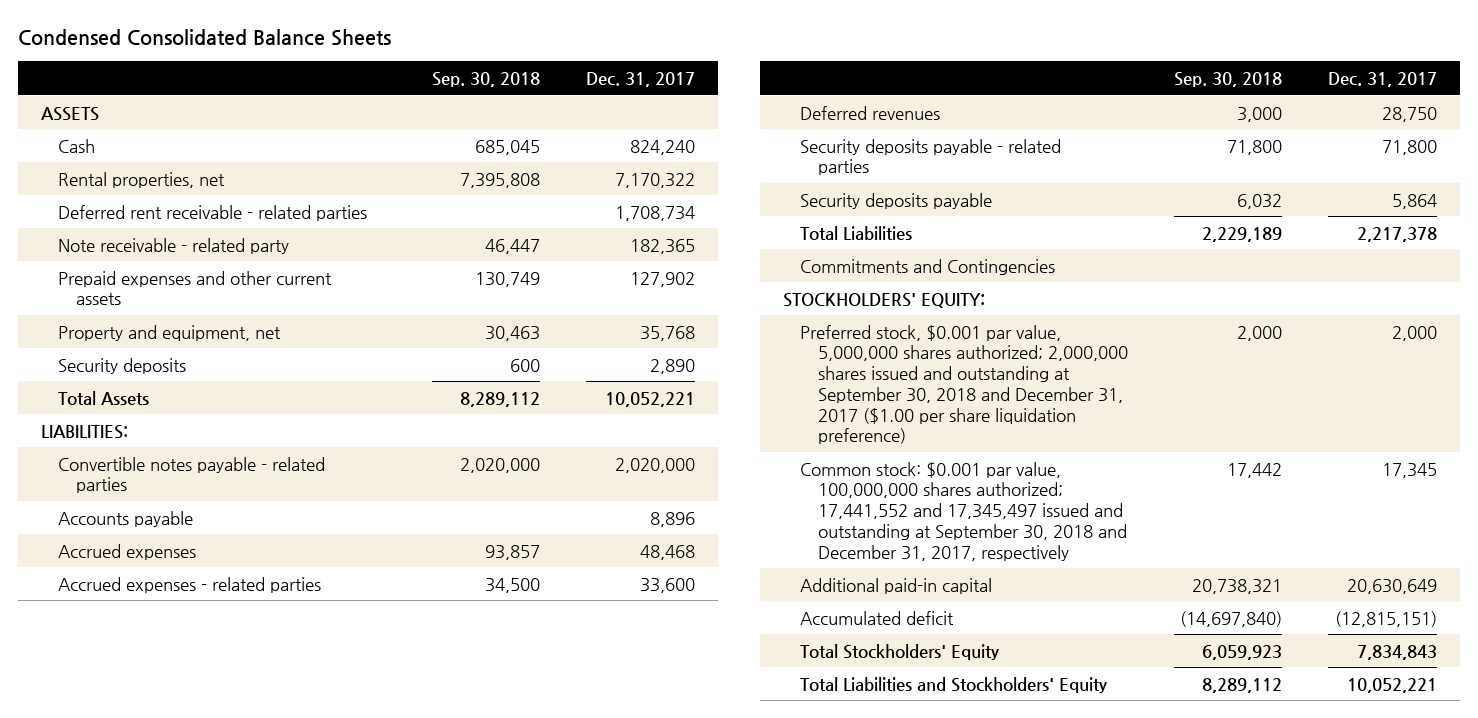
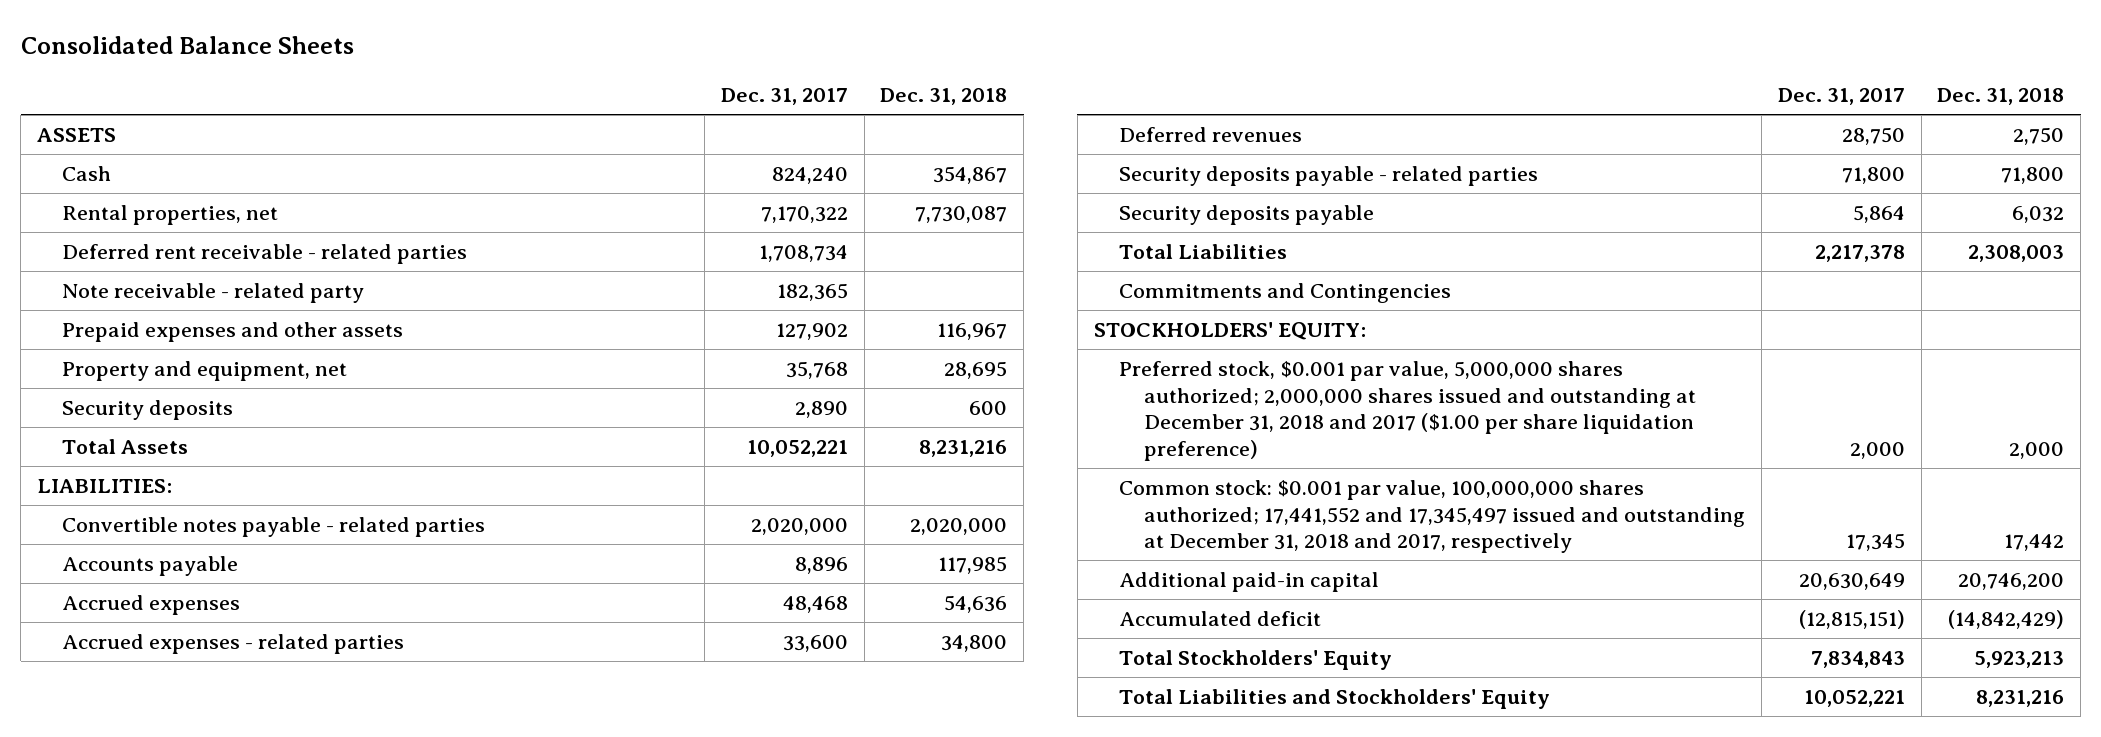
[18,29,392,47] Condensed Consolidated Balance Sheets -> [20,35,354,54] Consolidated Balance Sheets
[431,71,540,87] Sep. 30, 2018 -> none
none -> [880,88,1008,106] Dec. 31, 2018
[58,270,333,306] Prepaid expenses and other current assets -> [62,321,404,342] Prepaid expenses and other assets
[800,324,1128,445] Preferred stock, $0.001 par value, 5,000,000 shares authorized; 2,000,000 shares issued and outstanding at September 30, 2018 and December 31, 2017 ($1.00 per share liquidation preference) -> [1119,360,1697,461] Preferred stock, $0.001 par value, 5,000,000 shares authorized; 2,000,000 shares issued and outstanding at December 31, 2018 and 2017 ($1.00 per share liquidation preference)
[800,461,1127,561] Common stock: $0.001 par value, 100,000,000 shares authorized; 17,441,552 and 17,345,497 issued and outstanding at September 30, 2018 and December 31, 2017, respectively -> [1119,479,1746,554] Common stock: $0.001 par value, 100,000,000 shares authorized; 17,441,552 and 17,345,497 issued and outstanding at December 31, 2018 and 2017, respectively

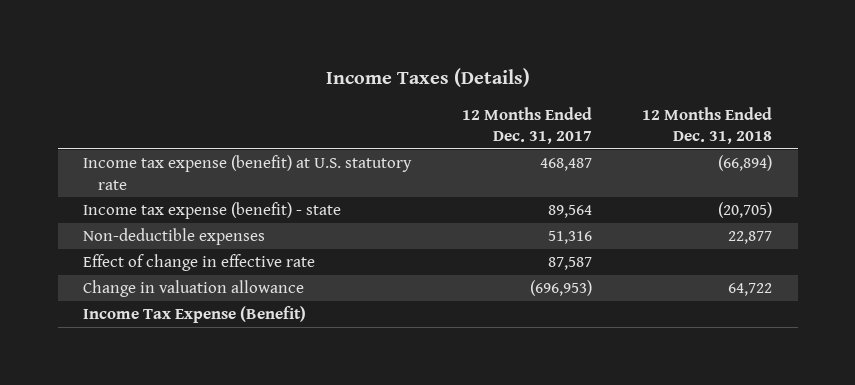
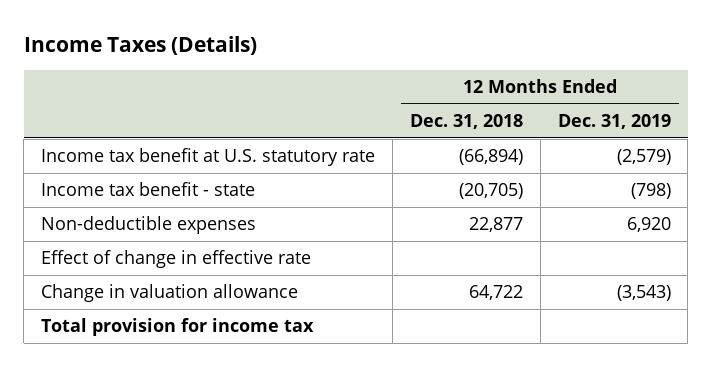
[461,106,592,145] 12 Months Ended Dec. 31, 2017 -> none
none -> [557,114,671,130] Dec. 31, 2019
[83,155,413,190] Income tax expense (benefit) at U.S. statutory rate -> [41,148,376,167] Income tax benefit at U.S. statutory rate
[83,202,342,220] Income tax expense (benefit) - state -> [41,182,256,197] Income tax benefit - state
[83,306,307,324] Income Tax Expense (Benefit) -> [41,318,315,337] Total provision for income tax

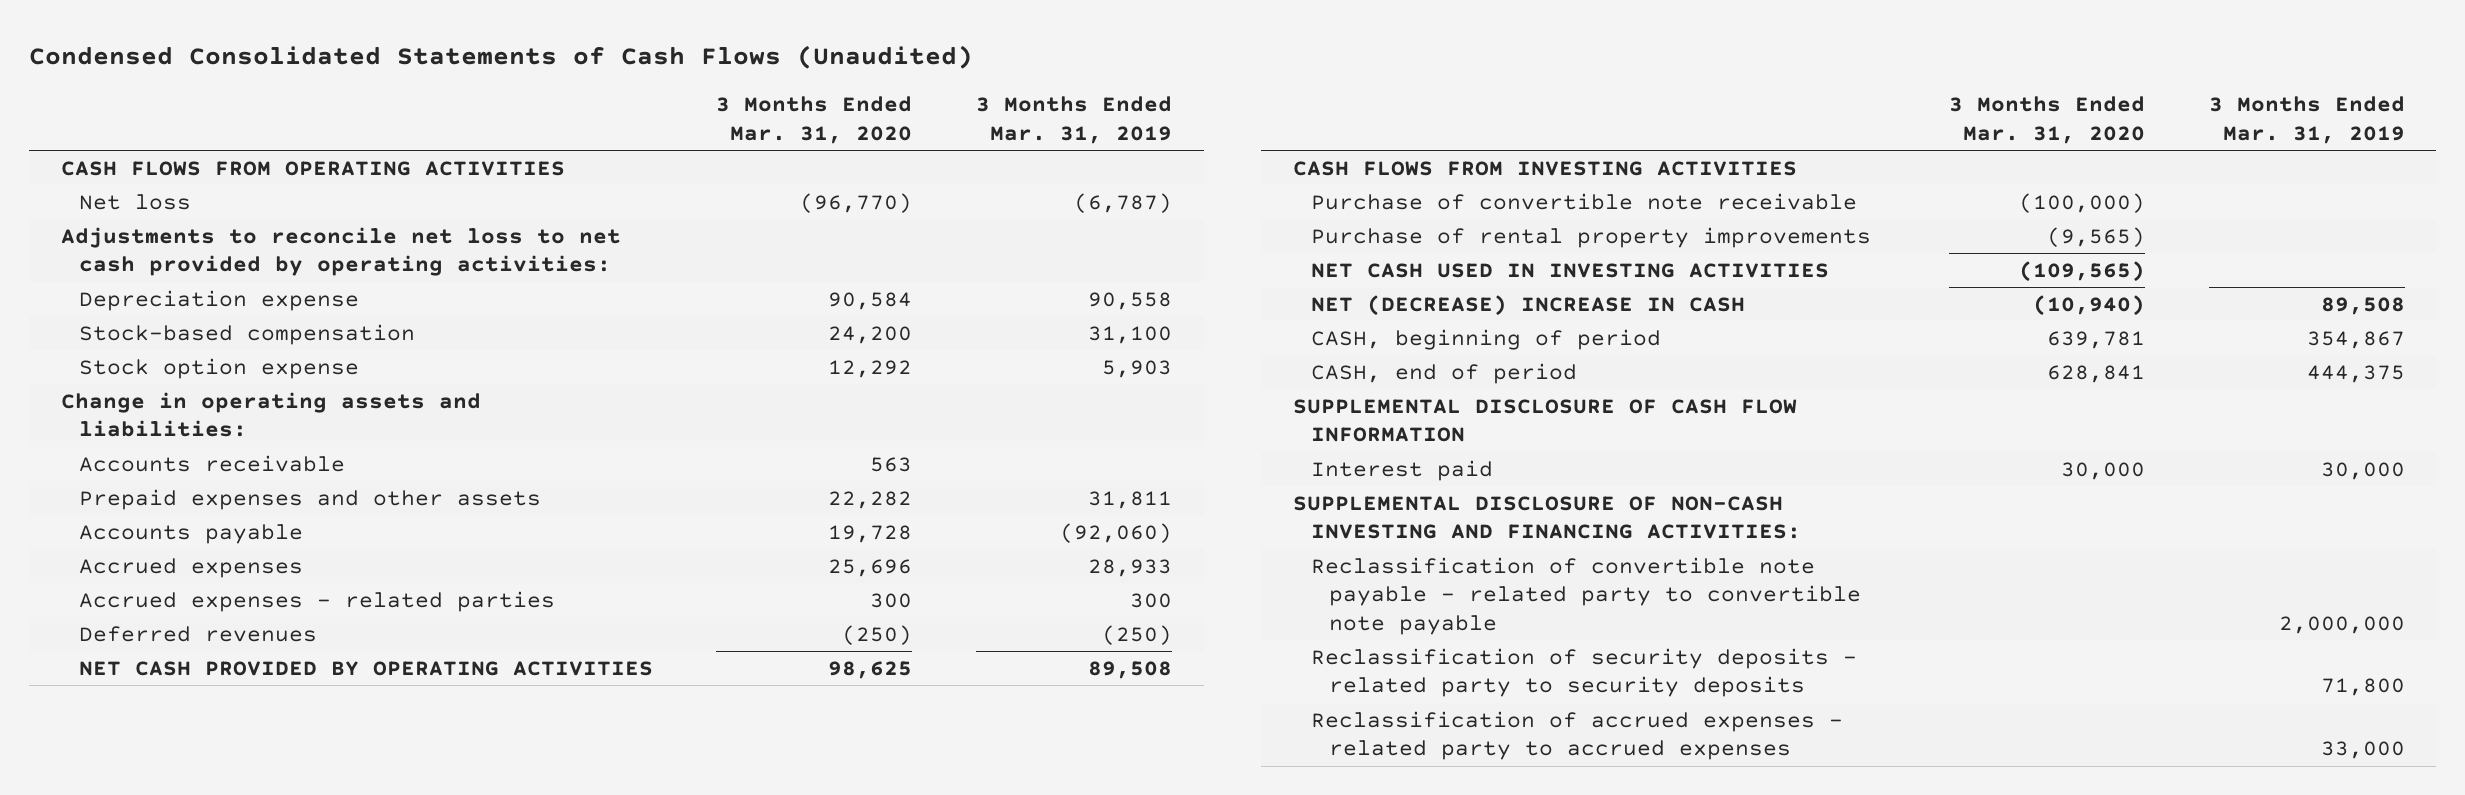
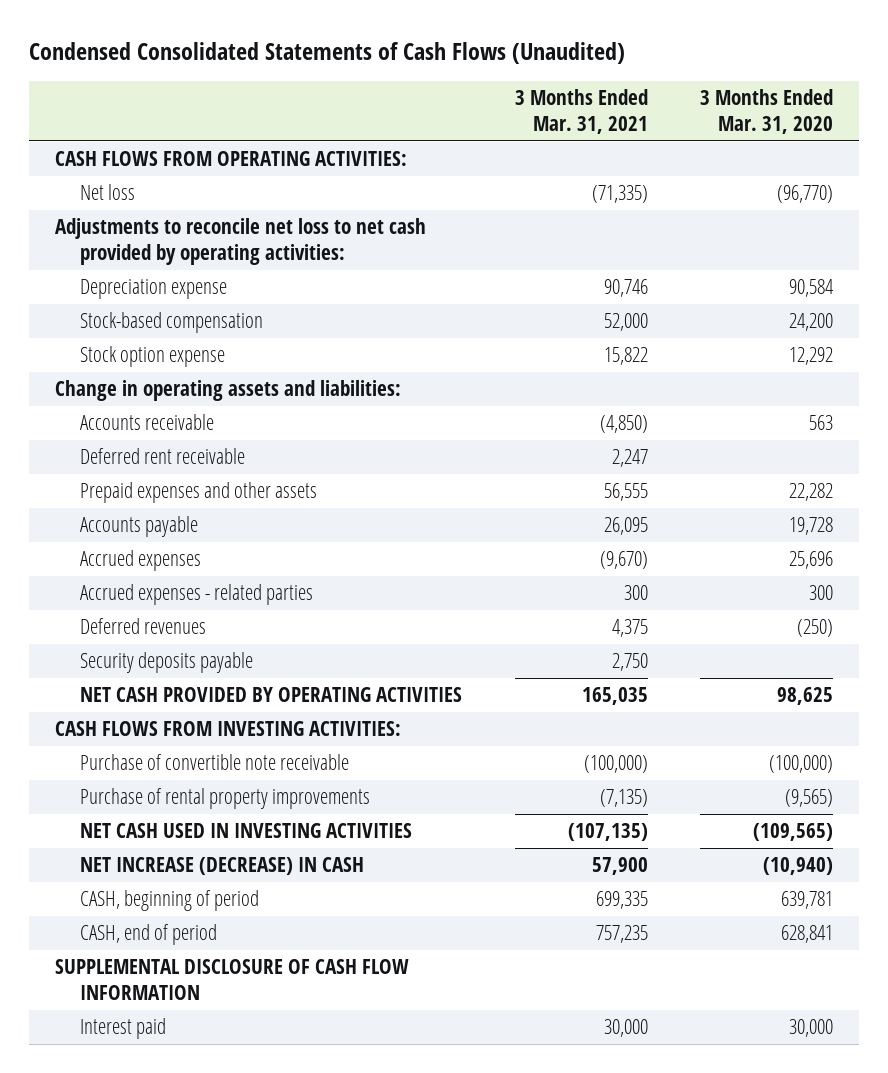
[976,96,1173,144] 3 Months Ended Mar. 31, 2019 -> none
none -> [514,89,648,134] 3 Months Ended Mar. 31, 2021
[60,160,565,176] CASH FLOWS FROM OPERATING ACTIVITIES -> [54,151,407,167] CASH FLOWS FROM OPERATING ACTIVITIES:
none -> [80,448,246,465] Deferred rent receivable
none -> [80,652,254,674] Security deposits payable
[1293,160,1798,176] CASH FLOWS FROM INVESTING ACTIVITIES -> [54,721,401,737] CASH FLOWS FROM INVESTING ACTIVITIES:
[1311,294,1746,316] NET (DECREASE) INCREASE IN CASH -> [80,857,365,876] NET INCREASE (DECREASE) IN CASH
[1293,495,1802,540] SUPPLEMENTAL DISCLOSURE OF NON-CASH INVESTING AND FINANCING ACTIVITIES: -> none
[1311,556,1862,635] Reclassification of convertible note payable - related party to convertible note payable -> none
[1311,647,1858,698] Reclassification of security deposits - related party to security deposits -> none
[1311,710,1844,761] Reclassification of accrued expenses - related party to accrued expenses -> none

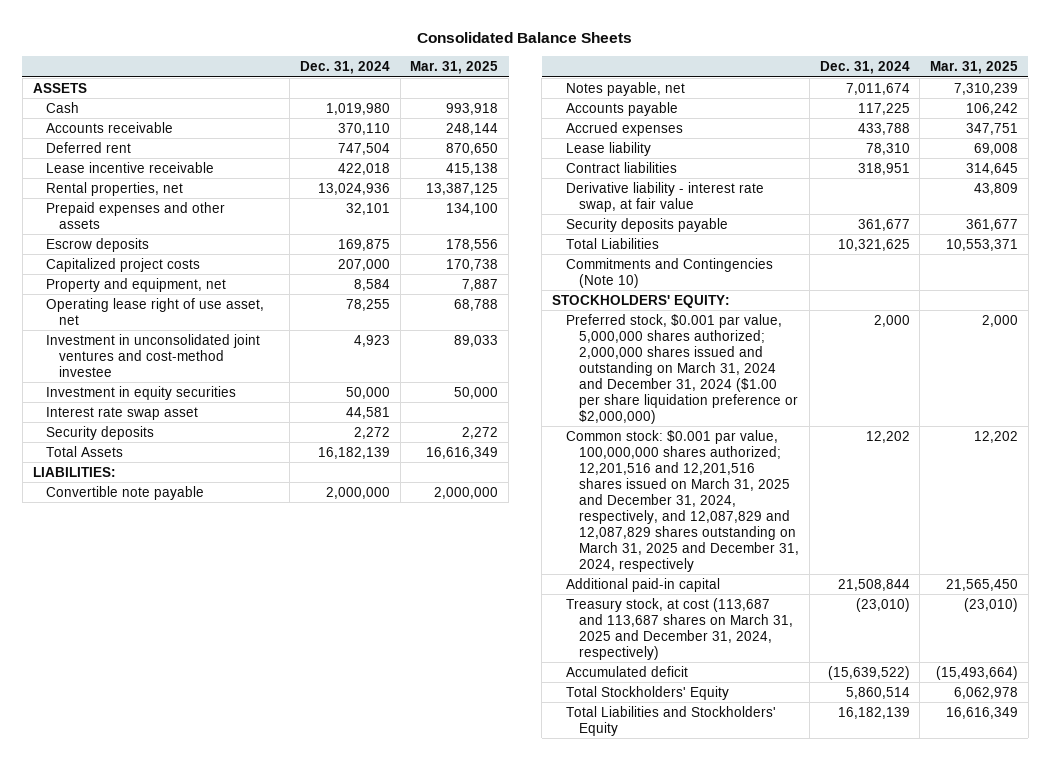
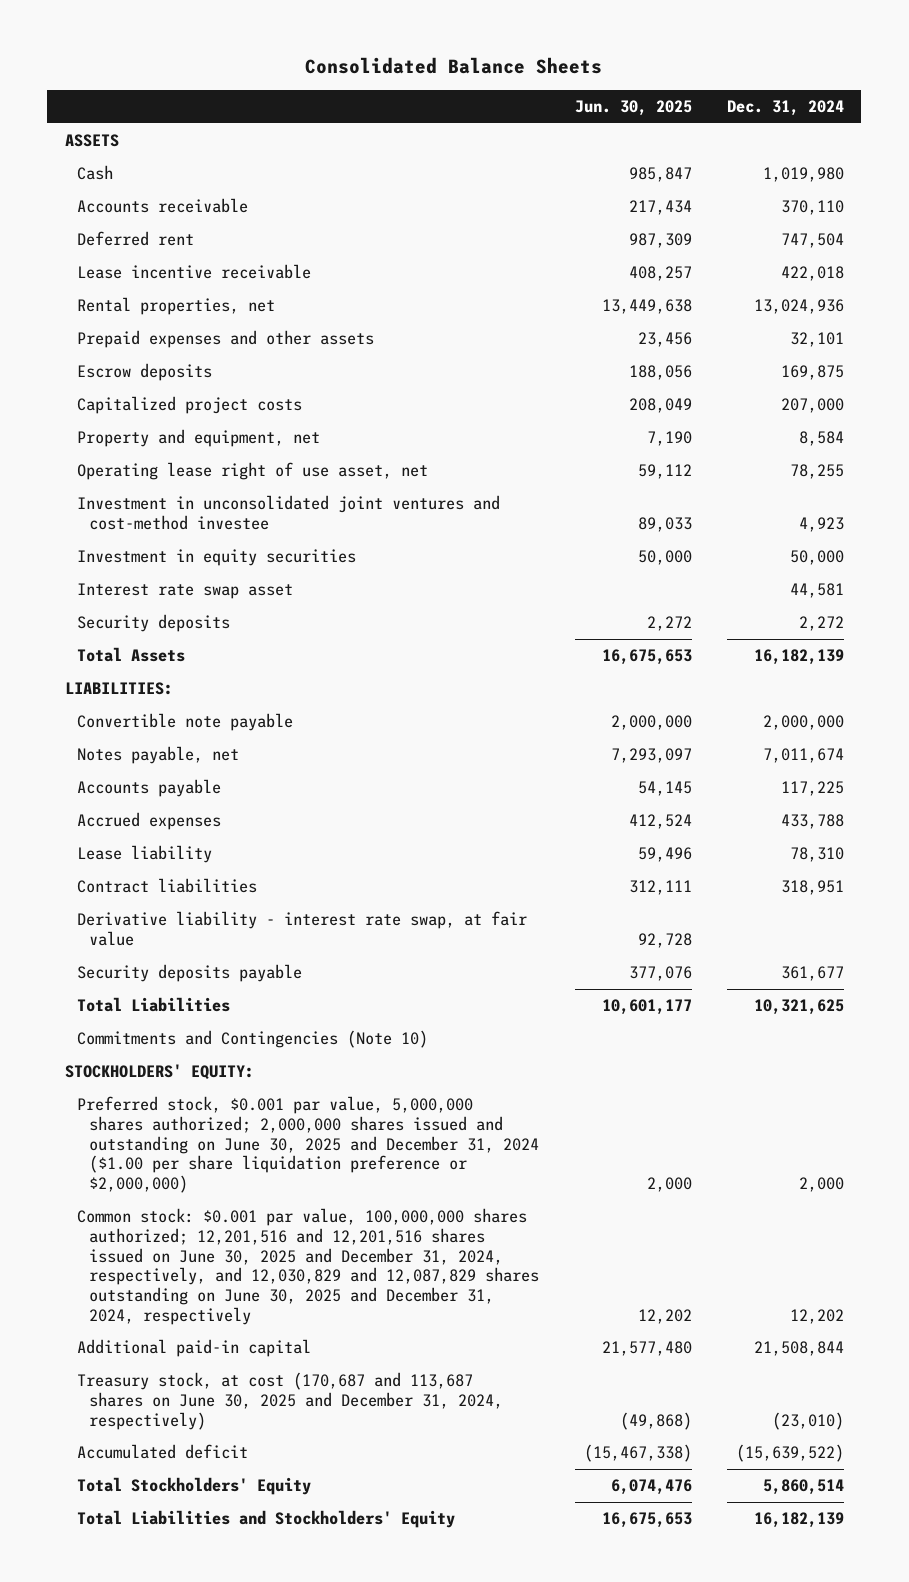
[410,61,499,75] Mar. 31, 2025 -> none
none -> [574,99,692,116] Jun. 30, 2025
[565,313,799,424] Preferred stock, $0.001 par value, 5,000,000 shares authorized; 2,000,000 shares issued and outstanding on March 31, 2024 and December 31, 2024 ($1.00 per share liquidation preference or $2,000,000) -> [77,1096,540,1193] Preferred stock, $0.001 par value, 5,000,000 shares authorized; 2,000,000 shares issued and outstanding on June 30, 2025 and December 31, 2024 ($1.00 per share liquidation preference or $2,000,000)
[565,429,800,572] Common stock: $0.001 par value, 100,000,000 shares authorized; 12,201,516 and 12,201,516 shares issued on March 31, 2025 and December 31, 2024, respectively, and 12,087,829 and 12,087,829 shares outstanding on March 31, 2025 and December 31, 2024, respectively -> [77,1208,540,1325] Common stock: $0.001 par value, 100,000,000 shares authorized; 12,201,516 and 12,201,516 shares issued on June 30, 2025 and December 31, 2024, respectively, and 12,030,829 and 12,087,829 shares outstanding on June 30, 2025 and December 31, 2024, respectively
[565,597,794,660] Treasury stock, at cost (113,687 and 113,687 shares on March 31, 2025 and December 31, 2024, respectively) -> [77,1372,504,1430] Treasury stock, at cost (170,687 and 113,687 shares on June 30, 2025 and December 31, 2024, respectively)

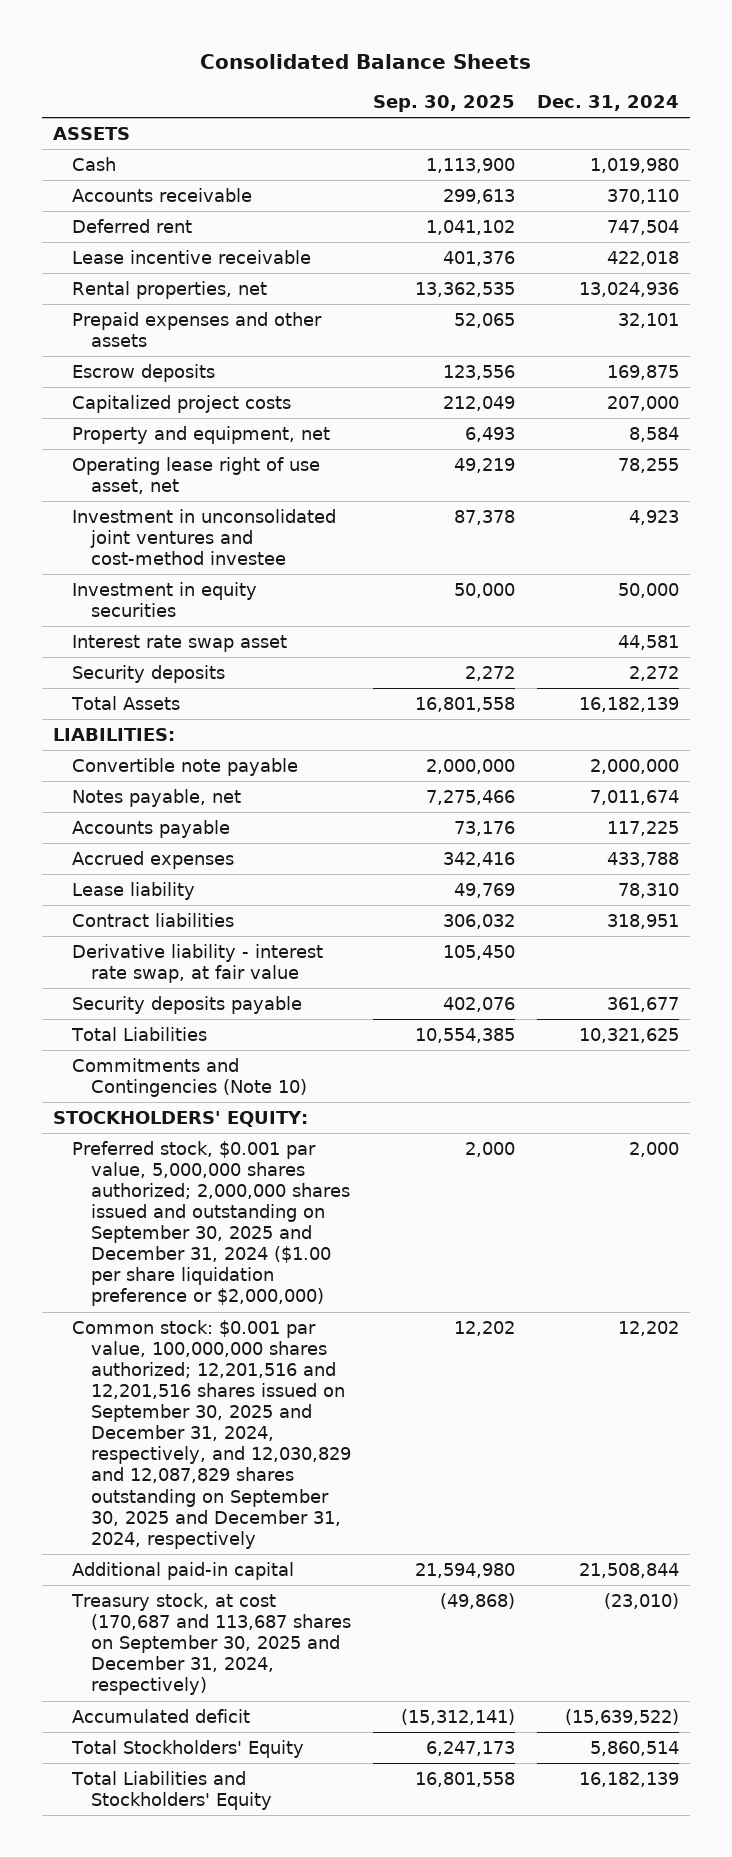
[574,99,692,116] Jun. 30, 2025 -> none
none -> [373,94,516,112] Sep. 30, 2025
[77,1096,540,1193] Preferred stock, $0.001 par value, 5,000,000 shares authorized; 2,000,000 shares issued and outstanding on June 30, 2025 and December 31, 2024 ($1.00 per share liquidation preference or $2,000,000) -> [72,1140,351,1307] Preferred stock, $0.001 par value, 5,000,000 shares authorized; 2,000,000 shares issued and outstanding on September 30, 2025 and December 31, 2024 ($1.00 per share liquidation preference or $2,000,000)
[77,1208,540,1325] Common stock: $0.001 par value, 100,000,000 shares authorized; 12,201,516 and 12,201,516 shares issued on June 30, 2025 and December 31, 2024, respectively, and 12,030,829 and 12,087,829 shares outstanding on June 30, 2025 and December 31, 2024, respectively -> [72,1319,352,1549] Common stock: $0.001 par value, 100,000,000 shares authorized; 12,201,516 and 12,201,516 shares issued on September 30, 2025 and December 31, 2024, respectively, and 12,030,829 and 12,087,829 shares outstanding on September 30, 2025 and December 31, 2024, respectively
[77,1372,504,1430] Treasury stock, at cost (170,687 and 113,687 shares on June 30, 2025 and December 31, 2024, respectively) -> [71,1592,352,1696] Treasury stock, at cost (170,687 and 113,687 shares on September 30, 2025 and December 31, 2024, respectively)

